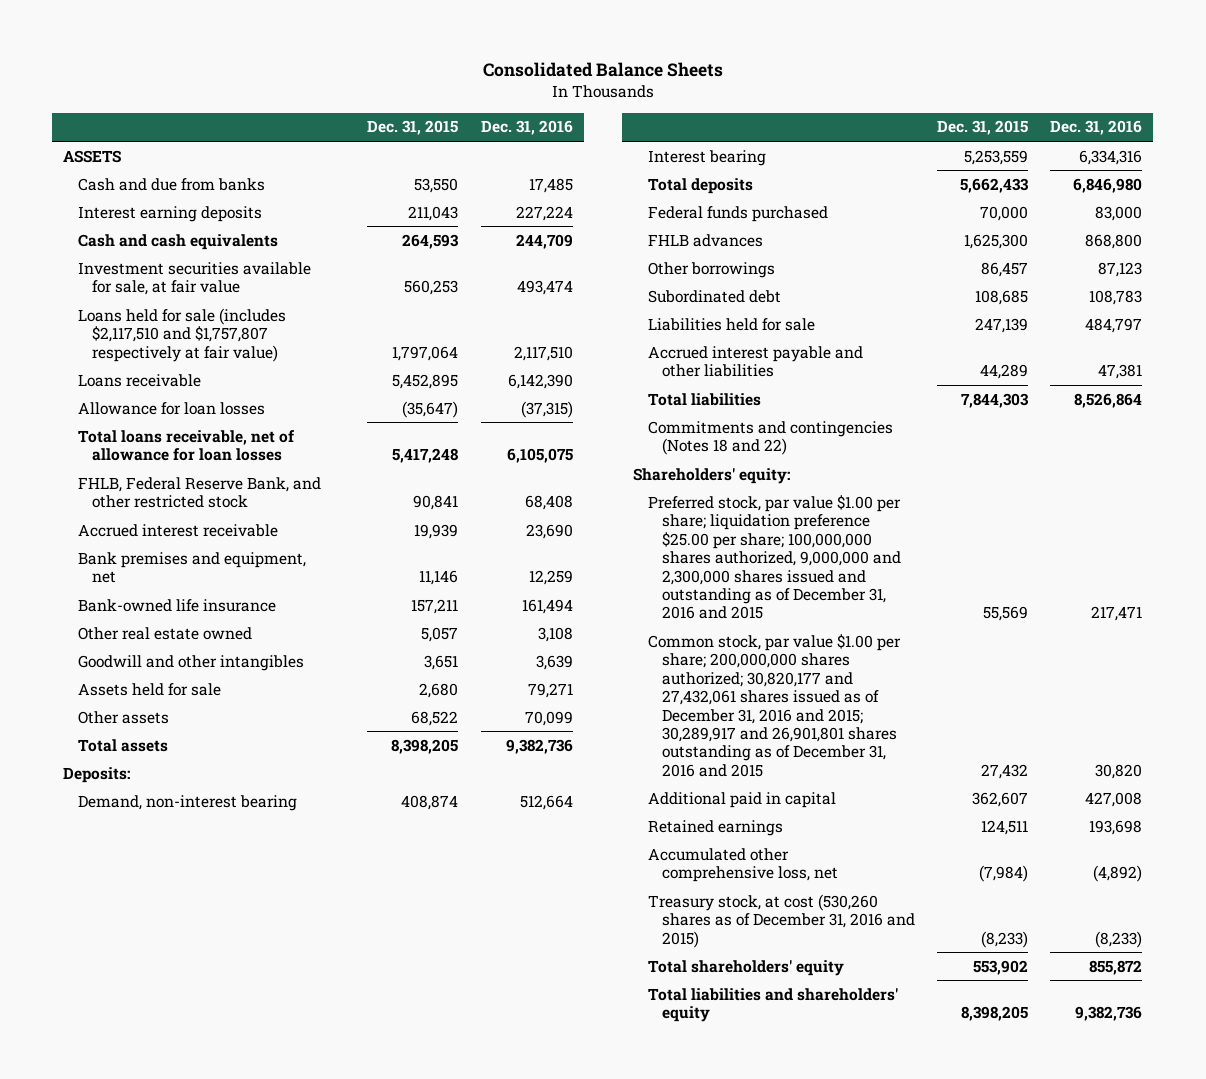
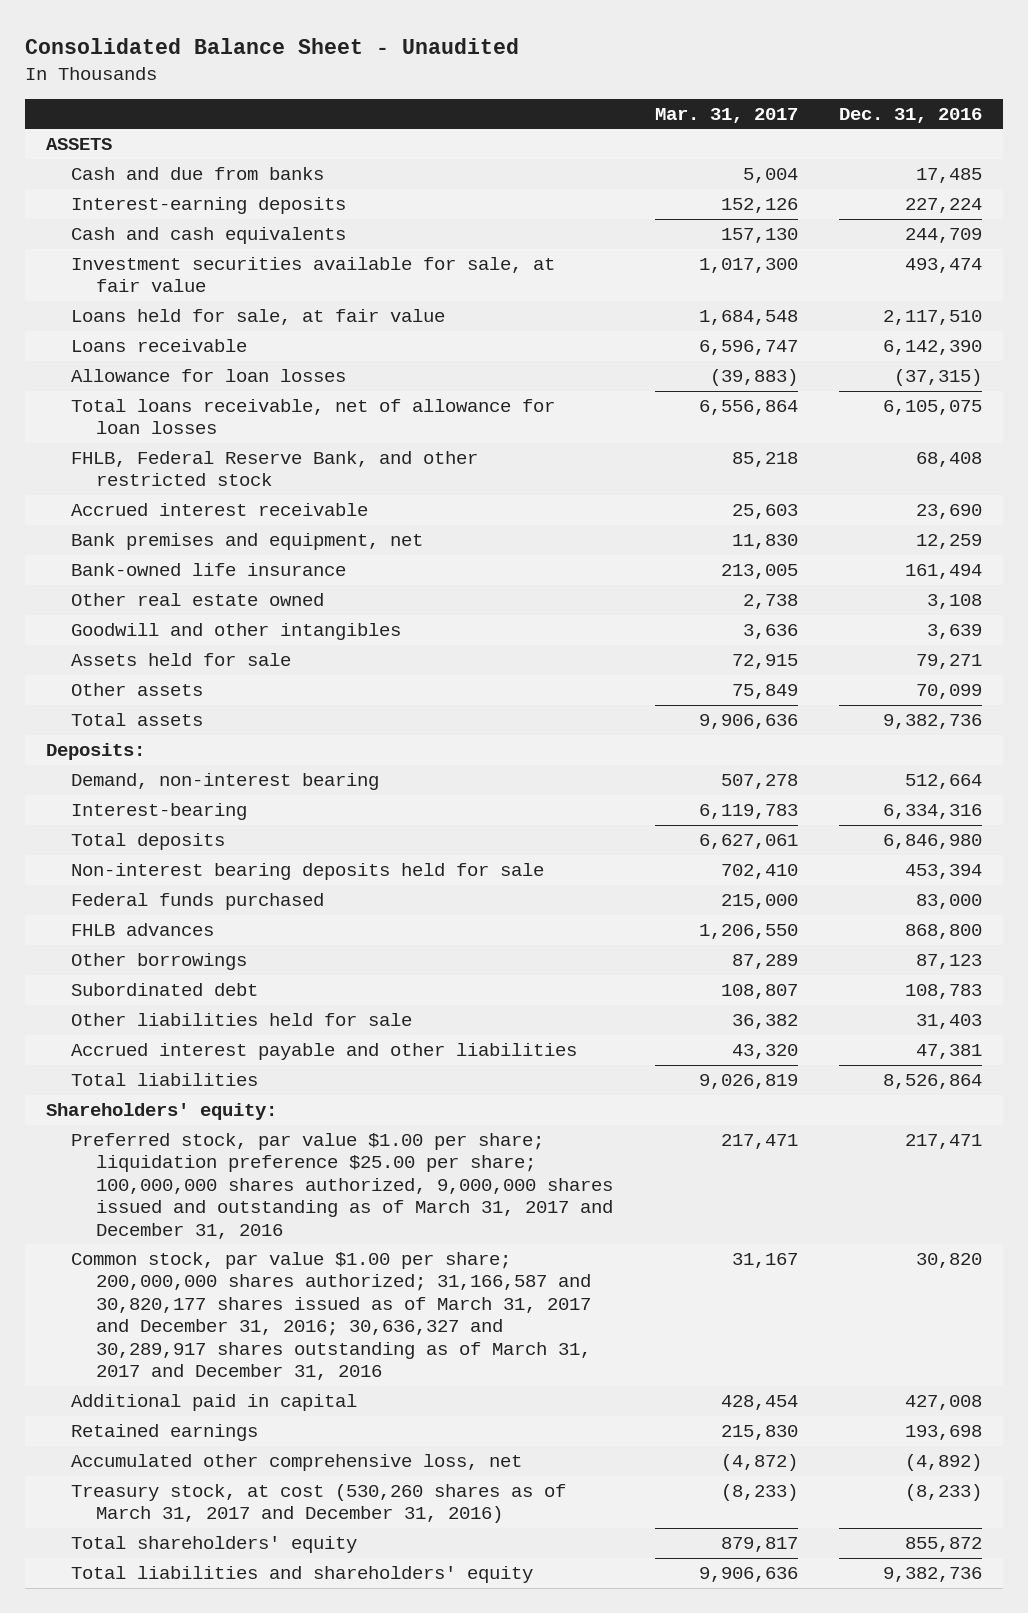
[482,62,723,78] Consolidated Balance Sheets -> [24,38,519,55] Consolidated Balance Sheet - Unaudited
[367,120,459,136] Dec. 31, 2015 -> none
none -> [654,107,798,123] Mar. 31, 2017
[77,205,262,222] Interest earning deposits -> [70,197,346,215] Interest-earning deposits
[77,307,286,362] Loans held for sale (includes $2,117,510 and $1,757,807 respectively at fair value) -> [70,309,445,326] Loans held for sale, at fair value
[647,149,766,166] Interest bearing -> [70,803,247,821] Interest-bearing
none -> [70,863,544,881] Non-interest bearing deposits held for sale
[647,317,815,331] Liabilities held for sale -> [70,1013,412,1027] Other liabilities held for sale
[1085,317,1143,333] 484,797 -> [916,1014,983,1030] 31,403
[647,420,893,456] Commitments and contingencies (Notes 18 and 22) -> none
[647,494,902,620] Preferred stock, par value $1.00 per share; liquidation preference $25.00 per share; 100,000,000 shares authorized, 9,000,000 and 2,300,000 shares issued and outstanding as of December 31, 2016 and 2015 -> [70,1133,614,1239] Preferred stock, par value $1.00 per share; liquidation preference $25.00 per share; 100,000,000 shares authorized, 9,000,000 shares issued and outstanding as of March 31, 2017 and December 31, 2016
[647,633,901,777] Common stock, par value $1.00 per share; 200,000,000 shares authorized; 30,820,177 and 27,432,061 shares issued as of December 31, 2016 and 2015; 30,289,917 and 26,901,801 shares outstanding as of December 31, 2016 and 2015 -> [70,1252,592,1381] Common stock, par value $1.00 per share; 200,000,000 shares authorized; 31,166,587 and 30,820,177 shares issued as of March 31, 2017 and December 31, 2016; 30,636,327 and 30,289,917 shares outstanding as of March 31, 2017 and December 31, 2016
[647,893,916,948] Treasury stock, at cost (530,260 shares as of December 31, 2016 and 2015) -> [70,1484,566,1524] Treasury stock, at cost (530,260 shares as of March 31, 2017 and December 31, 2016)

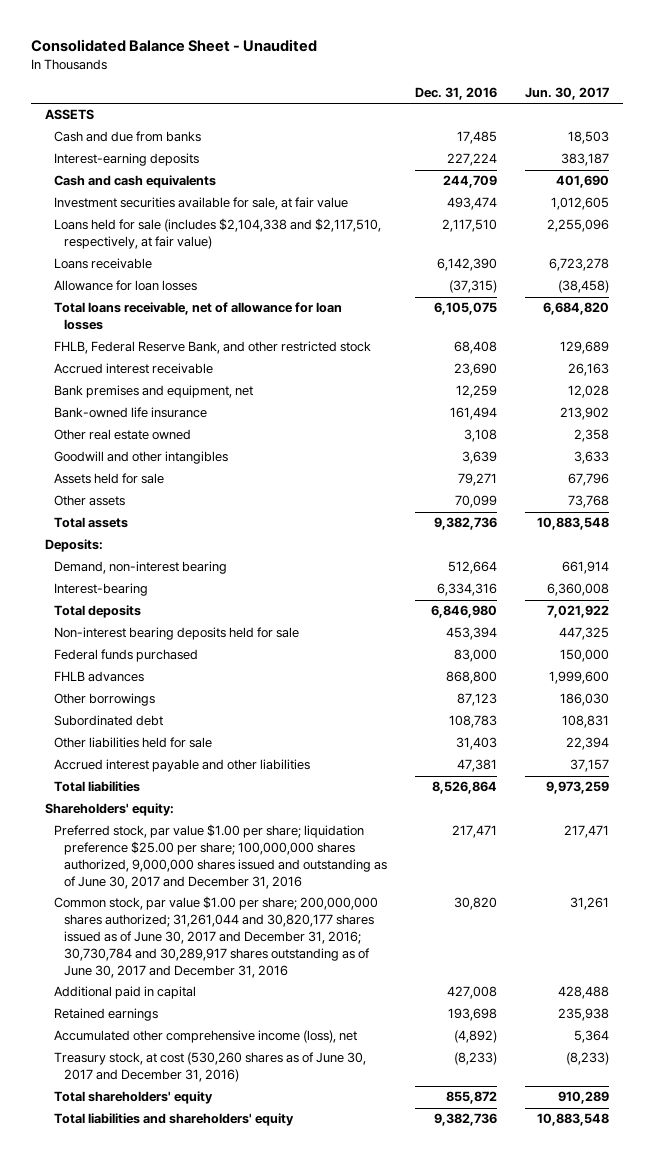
[654,107,798,123] Mar. 31, 2017 -> none
none -> [525,87,610,101] Jun. 30, 2017
[70,309,445,326] Loans held for sale, at fair value -> [54,218,382,250] Loans held for sale (includes $2,104,338 and $2,117,510, respectively, at fair value)
[70,1133,614,1239] Preferred stock, par value $1.00 per share; liquidation preference $25.00 per share; 100,000,000 shares authorized, 9,000,000 shares issued and outstanding as of March 31, 2017 and December 31, 2016 -> [54,824,387,890] Preferred stock, par value $1.00 per share; liquidation preference $25.00 per share; 100,000,000 shares authorized, 9,000,000 shares issued and outstanding as of June 30, 2017 and December 31, 2016
[70,1252,592,1381] Common stock, par value $1.00 per share; 200,000,000 shares authorized; 31,166,587 and 30,820,177 shares issued as of March 31, 2017 and December 31, 2016; 30,636,327 and 30,289,917 shares outstanding as of March 31, 2017 and December 31, 2016 -> [54,896,379,979] Common stock, par value $1.00 per share; 200,000,000 shares authorized; 31,261,044 and 30,820,177 shares issued as of June 30, 2017 and December 31, 2016; 30,730,784 and 30,289,917 shares outstanding as of June 30, 2017 and December 31, 2016
[70,1454,522,1472] Accumulated other comprehensive loss, net -> [54,1030,358,1044] Accumulated other comprehensive income (loss), net
[70,1484,566,1524] Treasury stock, at cost (530,260 shares as of March 31, 2017 and December 31, 2016) -> [54,1052,367,1083] Treasury stock, at cost (530,260 shares as of June 30, 2017 and December 31, 2016)

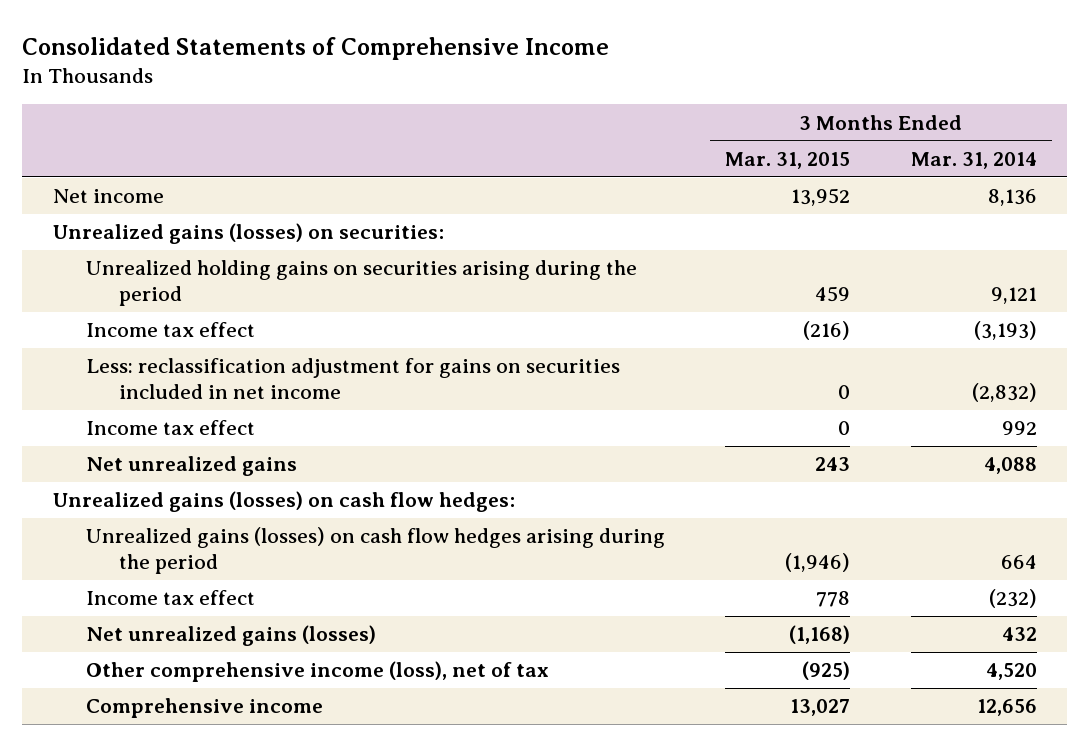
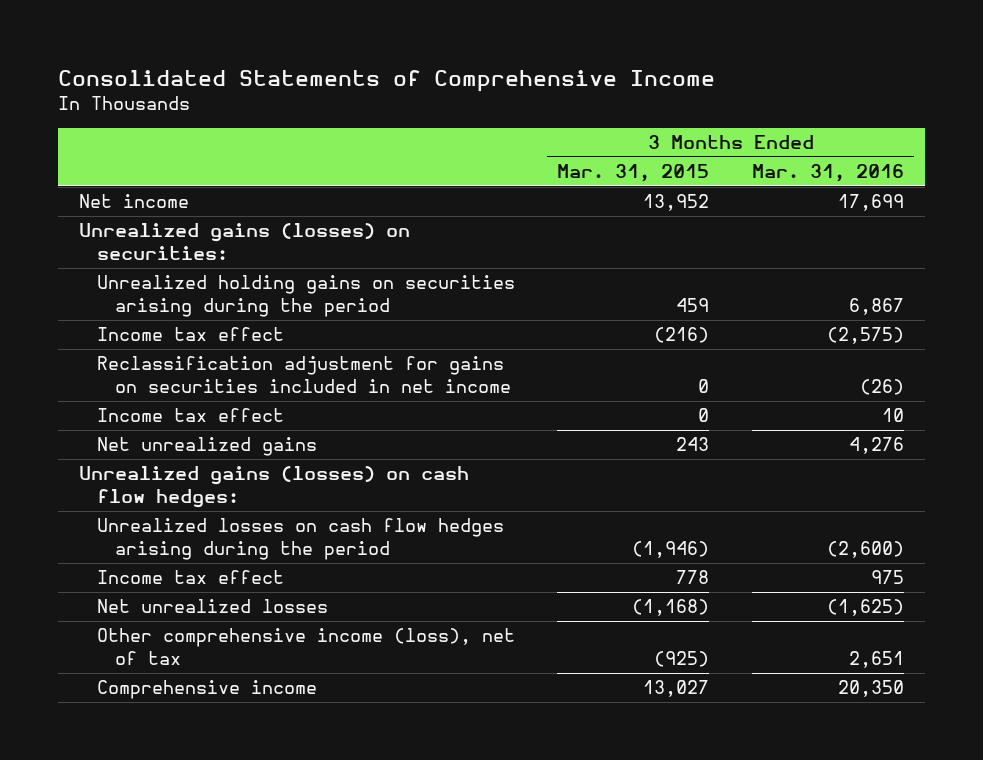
[910,151,1037,169] Mar. 31, 2014 -> none
none -> [751,164,904,183] Mar. 31, 2016
[85,358,620,400] Less: reclassification adjustment for gains on securities included in net income -> [97,356,512,394] Reclassification adjustment for gains on securities included in net income
[85,527,665,575] Unrealized gains (losses) on cash flow hedges arising during the period -> [97,518,505,561] Unrealized losses on cash flow hedges arising during the period
[85,625,376,647] Net unrealized gains (losses) -> [97,599,329,614] Net unrealized losses

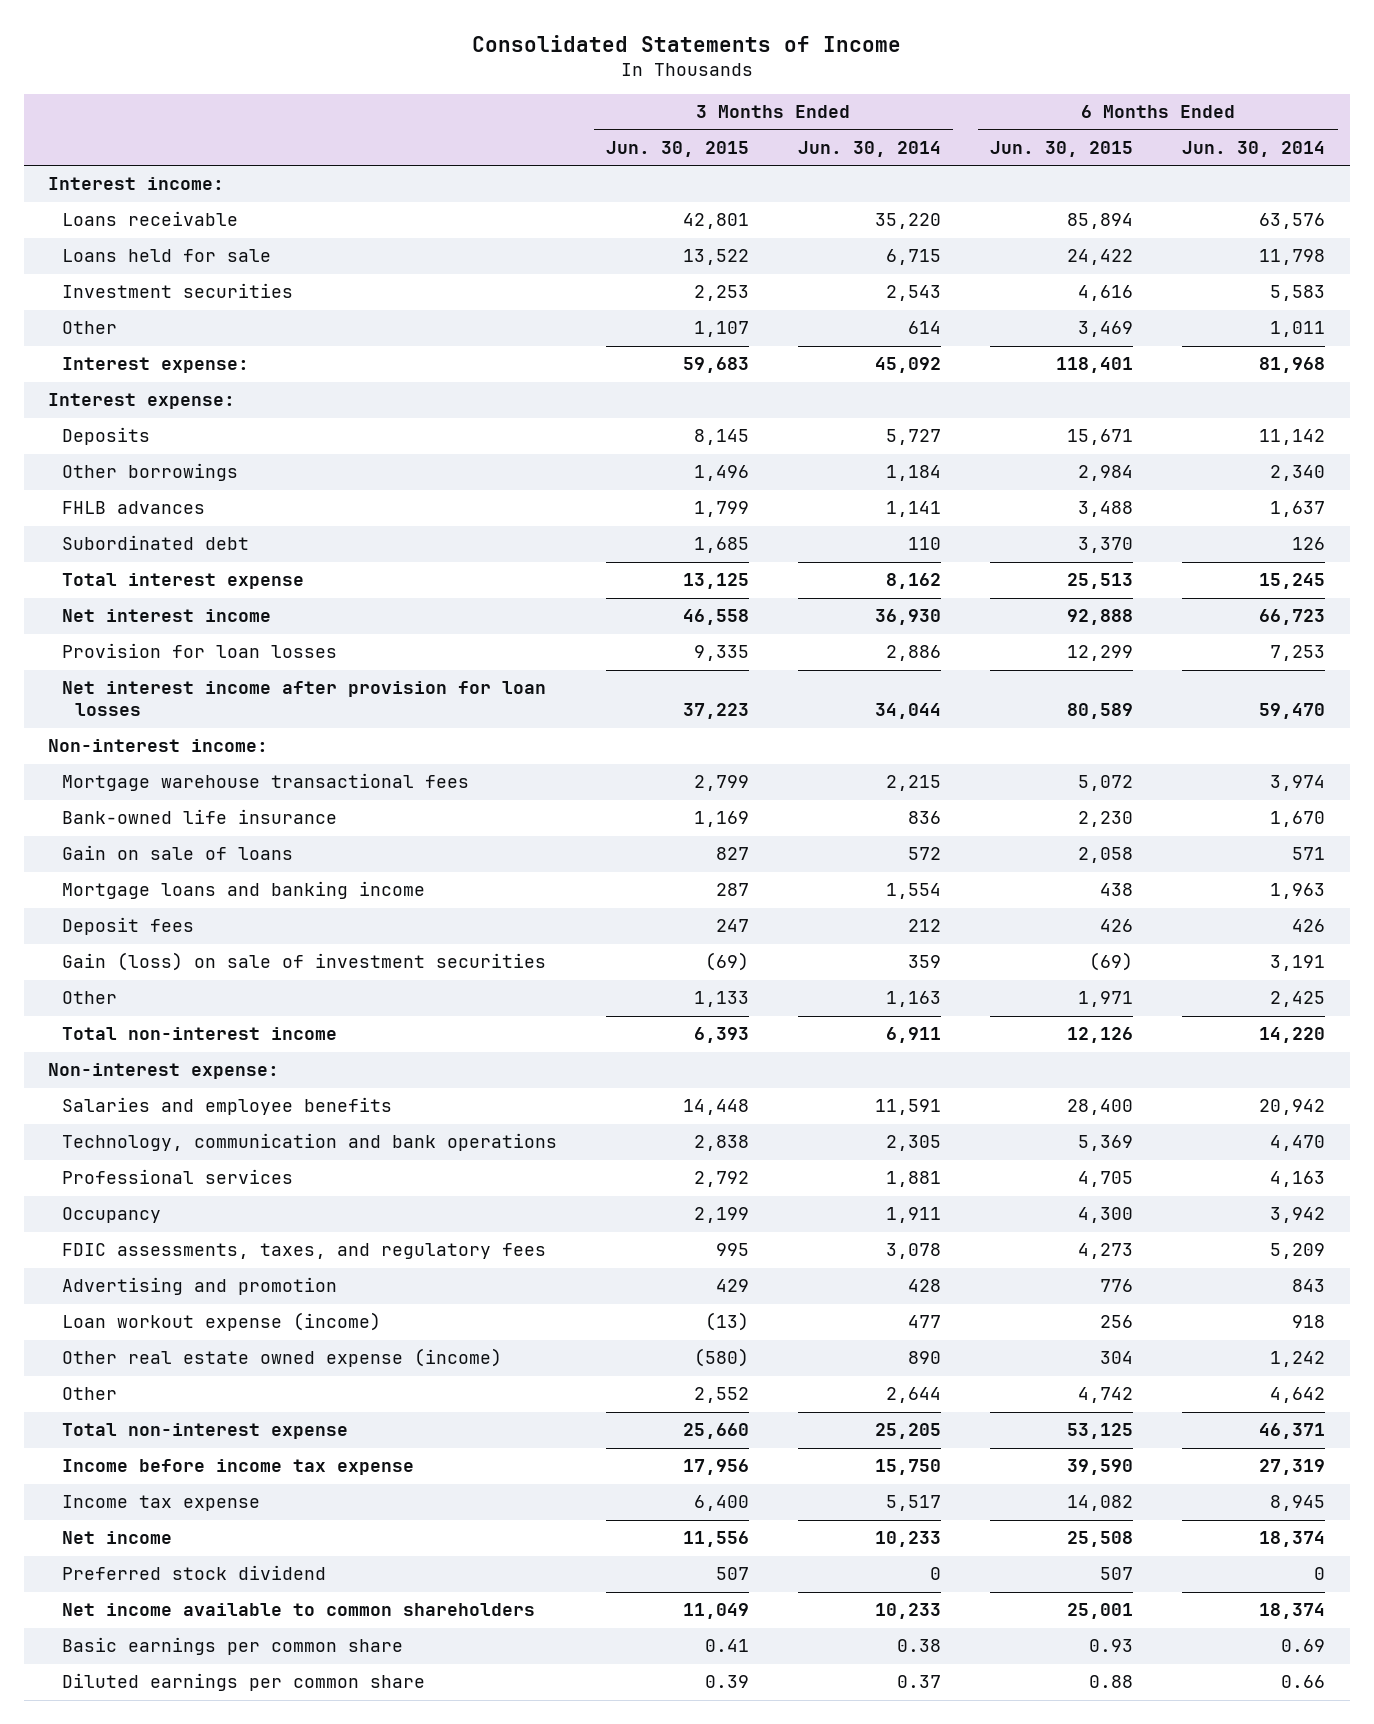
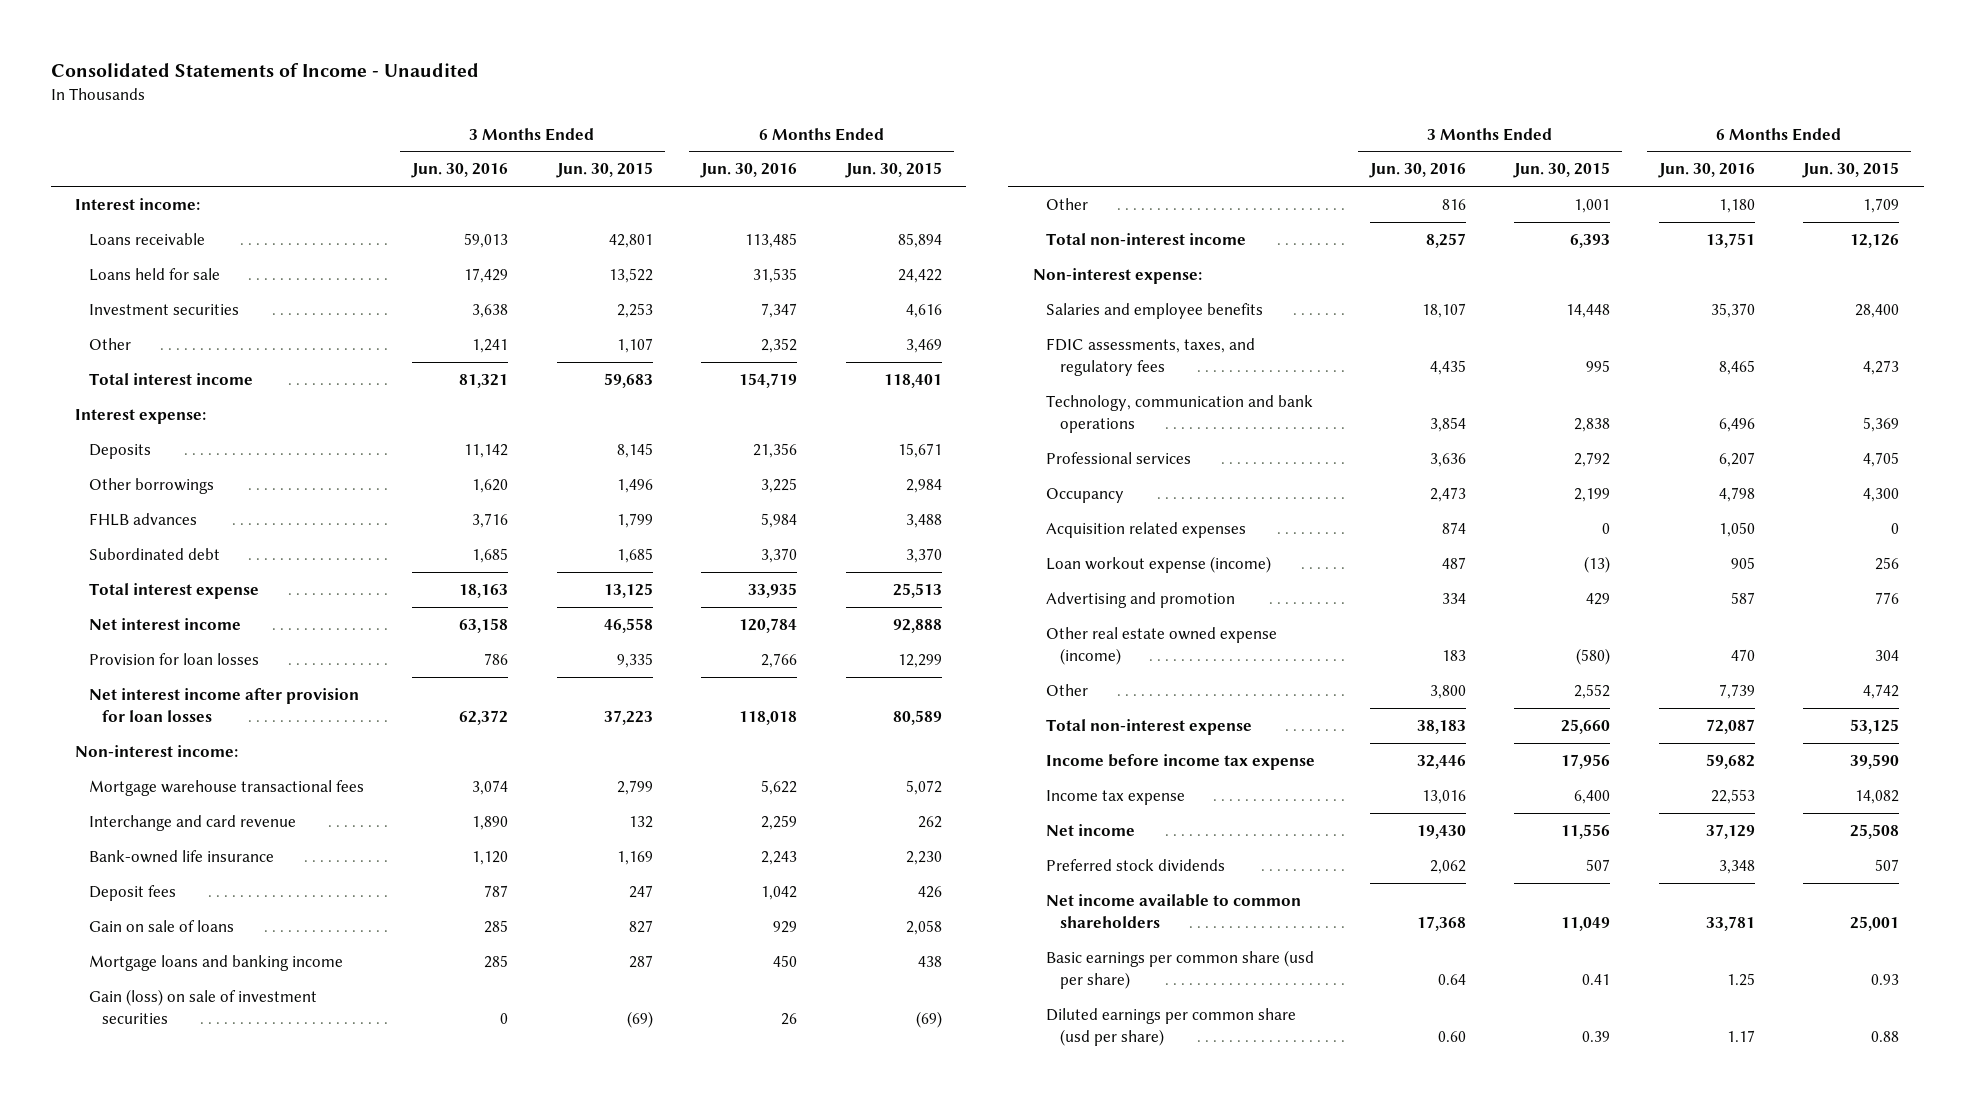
[471,34,901,52] Consolidated Statements of Income -> [50,62,479,77] Consolidated Statements of Income - Unaudited
[798,140,942,157] Jun. 30, 2014 -> none
[1182,140,1326,157] Jun. 30, 2014 -> none
none -> [411,163,509,179] Jun. 30, 2016
none -> [700,163,798,179] Jun. 30, 2016
[61,357,249,374] Interest expense: -> [88,372,253,385] Total interest income
none -> [88,814,296,831] Interchange and card revenue
[61,917,194,936] Deposit fees -> [88,884,176,901] Deposit fees
[693,991,749,1008] 1,133 -> [1574,198,1611,213] 1,001
[1078,991,1134,1008] 1,971 -> [1863,197,1900,213] 1,709
[61,1243,546,1260] FDIC assessments, taxes, and regulatory fees -> [1046,337,1256,376] FDIC assessments, taxes, and regulatory fees
none -> [1046,521,1247,538] Acquisition related expenses
[61,1277,337,1296] Advertising and promotion -> [1046,591,1236,608] Advertising and promotion
[61,1565,326,1581] Preferred stock dividend -> [1046,858,1226,871] Preferred stock dividends
[61,1637,403,1656] Basic earnings per common share -> [1046,949,1315,989] Basic earnings per common share (usd per share)
[61,1673,425,1692] Diluted earnings per common share -> [1046,1007,1297,1046] Diluted earnings per common share (usd per share)

